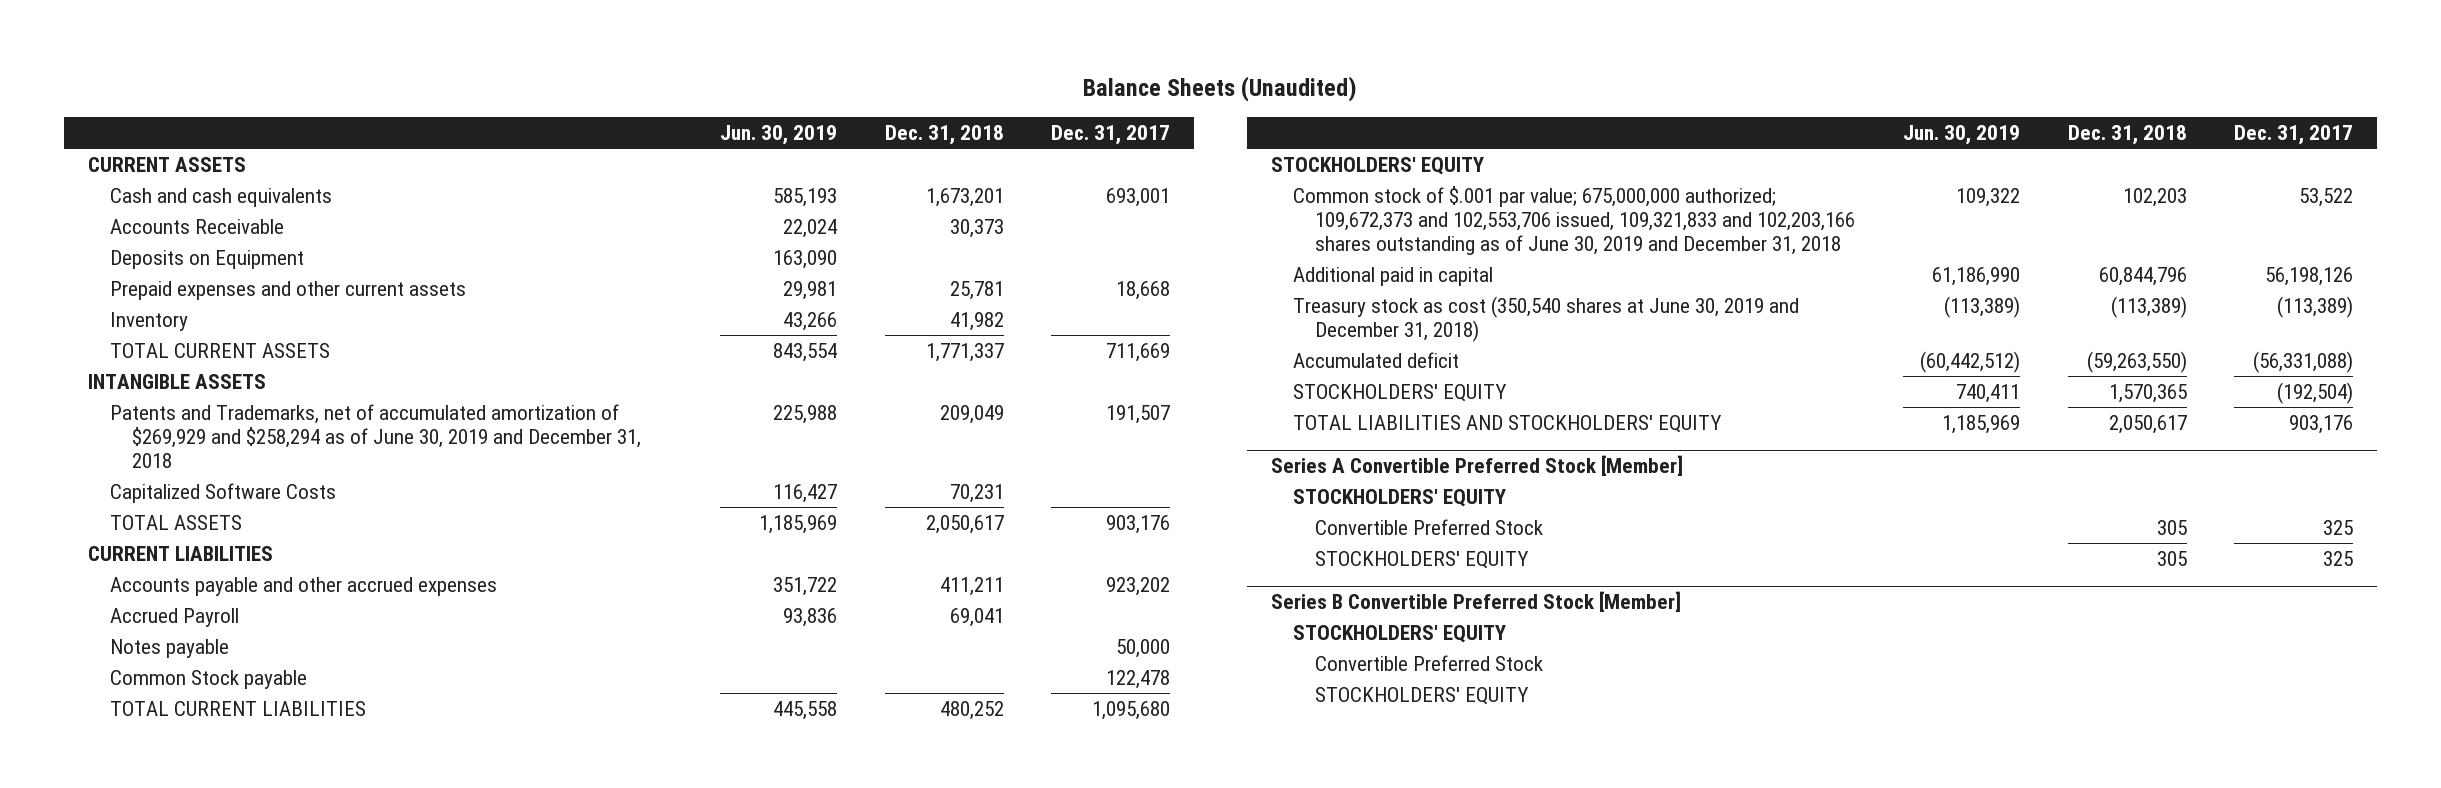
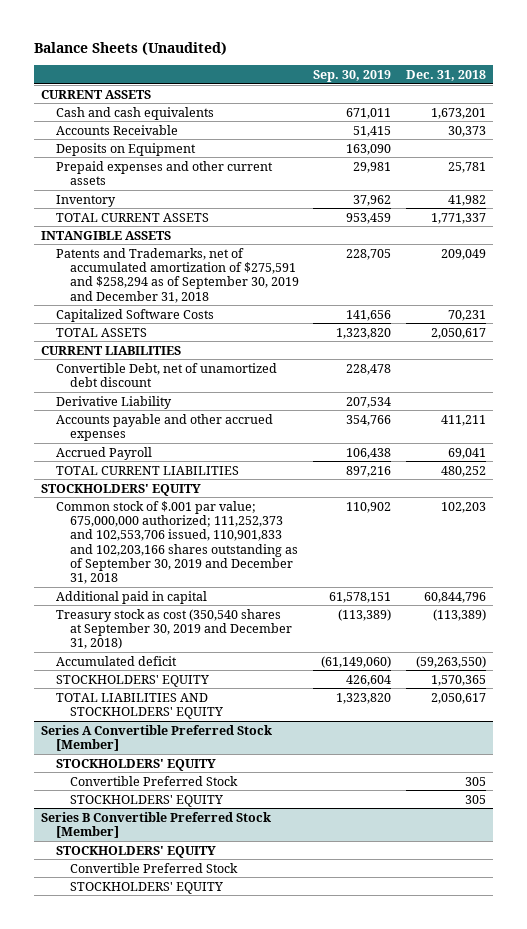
[720,125,838,146] Jun. 30, 2019 -> none
[1051,125,1171,146] Dec. 31, 2017 -> none
none -> [313,70,392,83] Sep. 30, 2019
[109,403,642,469] Patents and Trademarks, net of accumulated amortization of $269,929 and $258,294 as of June 30, 2019 and December 31, 2018 -> [55,247,299,303] Patents and Trademarks, net of accumulated amortization of $275,591 and $258,294 as of September 30, 2019 and December 31, 2018
none -> [55,362,277,387] Convertible Debt, net of unamortized debt discount
none -> [55,395,172,409] Derivative Liability
[109,638,229,658] Notes payable -> none
[109,669,307,689] Common Stock payable -> none
[1292,185,1856,256] Common stock of $.001 par value; 675,000,000 authorized; 109,672,373 and 102,553,706 issued, 109,321,833 and 102,203,166 shares outstanding as of June 30, 2019 and December 31, 2018 -> [55,500,298,585] Common stock of $.001 par value; 675,000,000 authorized; 111,252,373 and 102,553,706 issued, 110,901,833 and 102,203,166 shares outstanding as of September 30, 2019 and December 31, 2018
[1292,295,1799,343] Treasury stock as cost (350,540 shares at June 30, 2019 and December 31, 2018) -> [55,608,292,650] Treasury stock as cost (350,540 shares at September 30, 2019 and December 31, 2018)

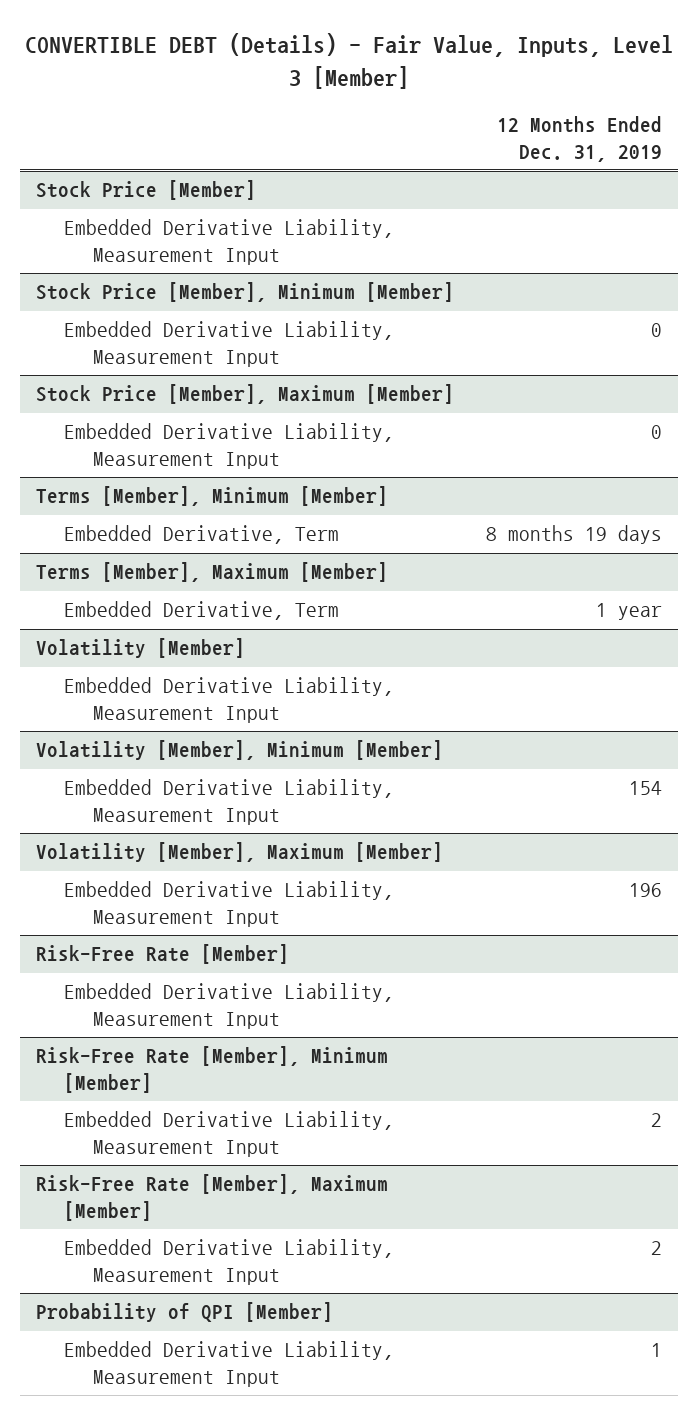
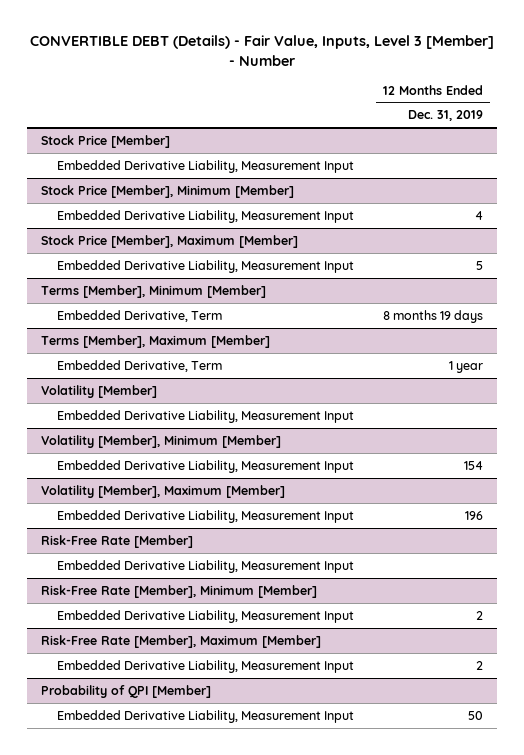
[25,33,674,89] CONVERTIBLE DEBT (Details) - Fair Value, Inputs, Level 3 [Member] -> [29,35,494,66] CONVERTIBLE DEBT (Details) - Fair Value, Inputs, Level 3 [Member] - Number
[651,323,663,338] 0 -> [475,210,484,220] 4
[651,425,663,440] 0 -> [476,260,484,270] 5
[651,1343,663,1358] 1 -> [468,710,484,720] 50

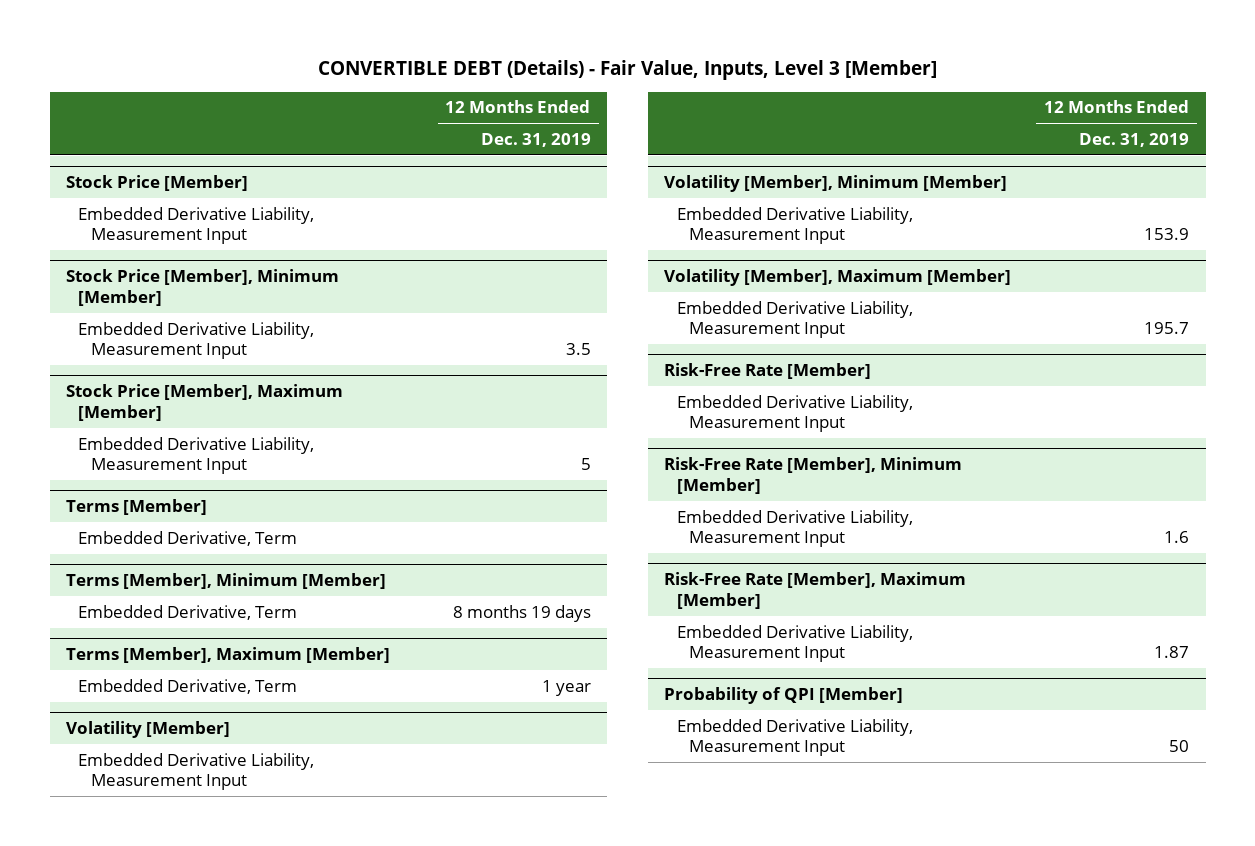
[29,35,494,66] CONVERTIBLE DEBT (Details) - Fair Value, Inputs, Level 3 [Member] - Number -> [317,60,937,81] CONVERTIBLE DEBT (Details) - Fair Value, Inputs, Level 3 [Member]
[475,210,484,220] 4 -> [565,343,591,356] 3.5
none -> [65,498,207,515] Terms [Member]
none -> [78,530,298,546] Embedded Derivative, Term
[464,460,484,470] 154 -> [1144,228,1190,241] 153.9
[465,510,484,520] 196 -> [1144,322,1190,335] 195.7
[476,610,484,620] 2 -> [1164,531,1190,544] 1.6
[476,660,484,670] 2 -> [1154,646,1190,659] 1.87

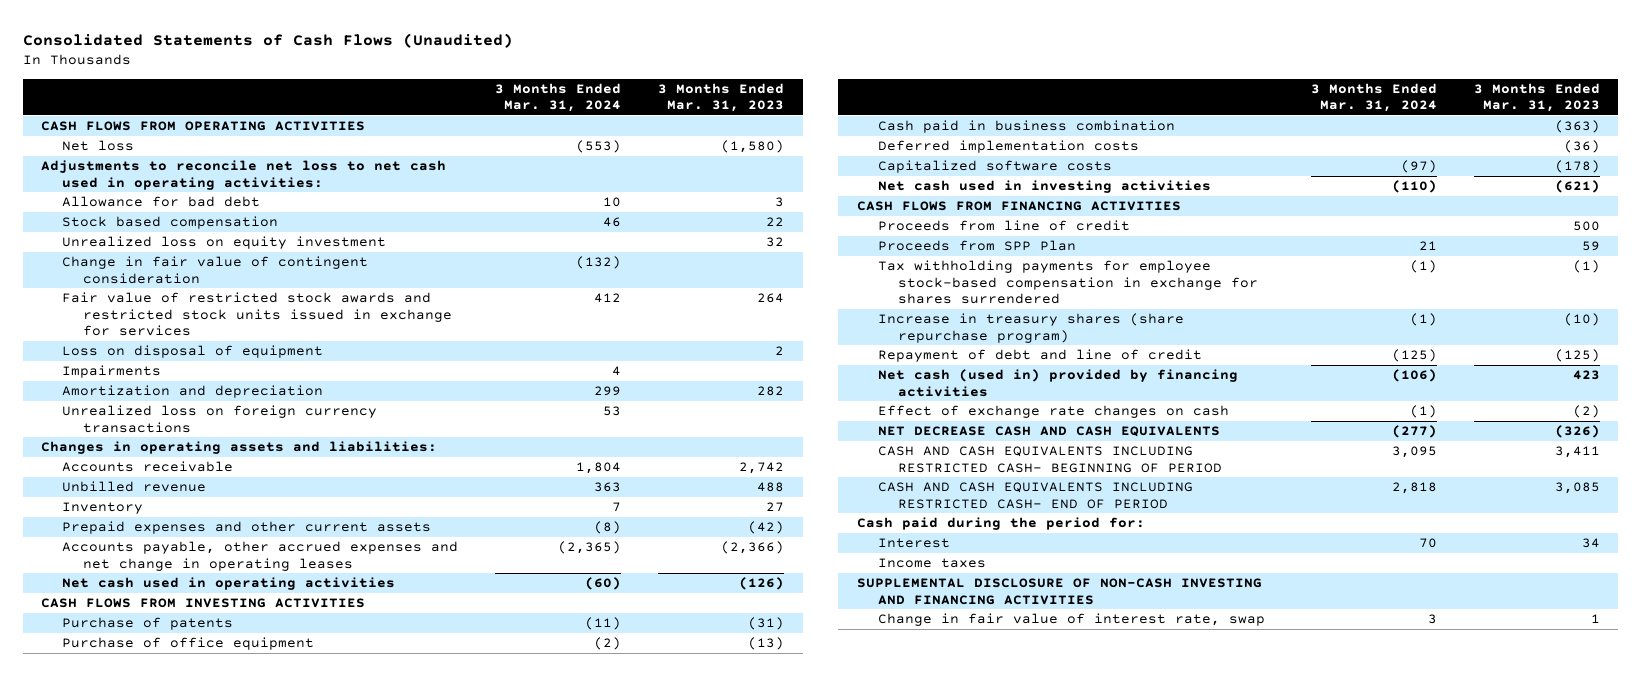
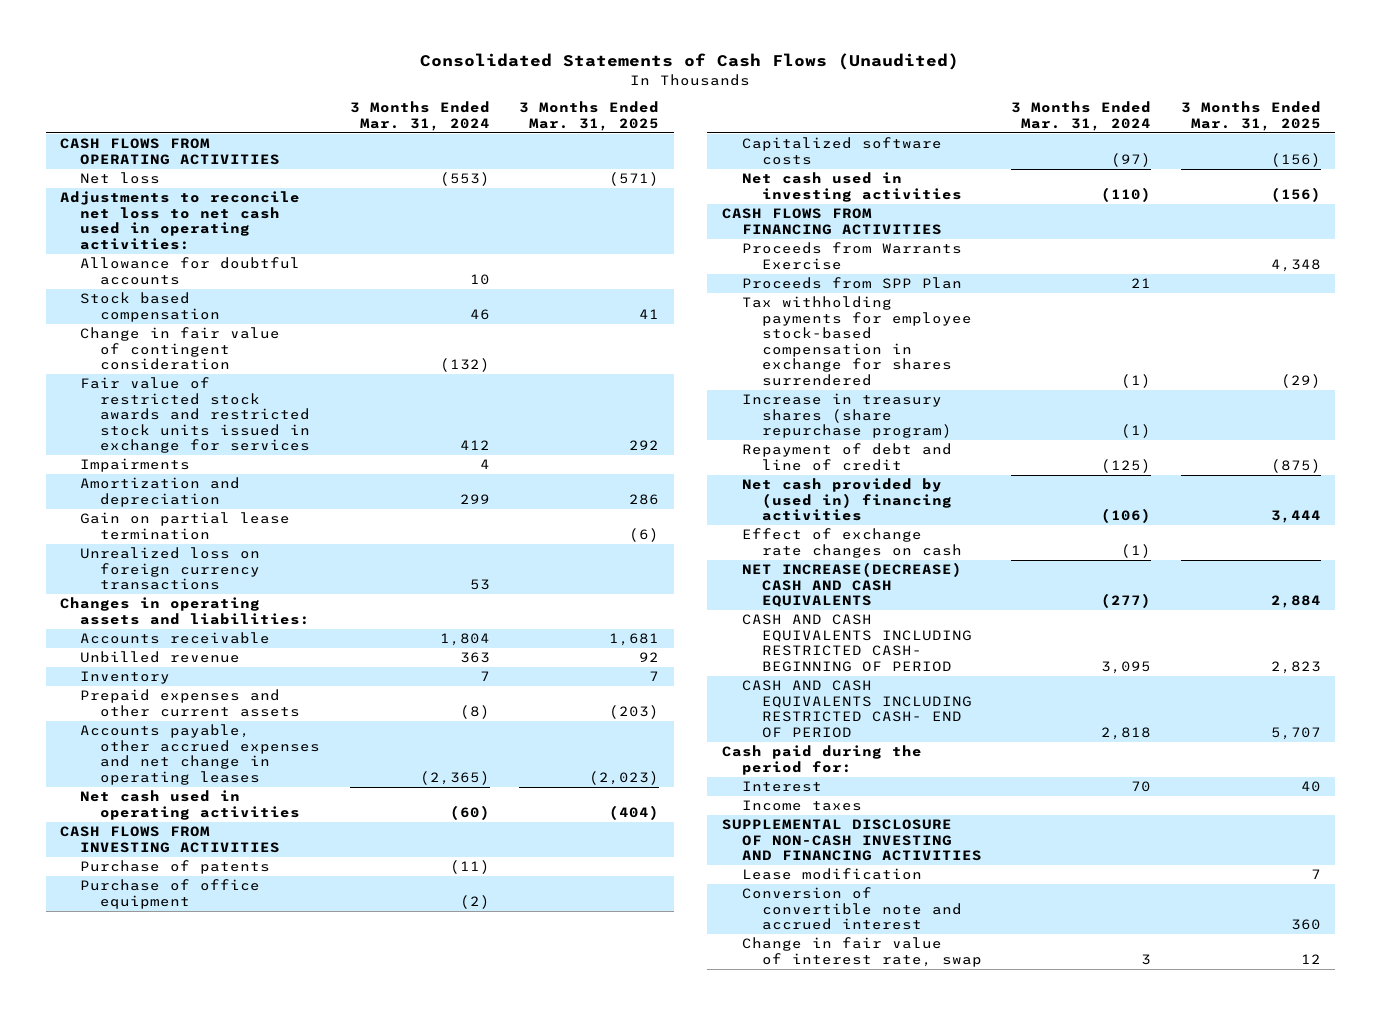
[658,82,785,113] 3 Months Ended Mar. 31, 2023 -> none
none -> [518,101,659,131] 3 Months Ended Mar. 31, 2025
[62,196,261,208] Allowance for bad debt -> [80,257,301,285] Allowance for doubtful accounts
[62,236,387,250] Unrealized loss on equity investment -> none
[62,345,324,359] Loss on disposal of equipment -> none
none -> [80,512,291,540] Gain on partial lease termination
[877,120,1175,134] Cash paid in business combination -> none
[877,140,1139,154] Deferred implementation costs -> none
[877,220,1130,232] Proceeds from line of credit -> none
none -> [741,242,962,270] Proceeds from Warrants Exercise
[877,369,1238,397] Net cash (used in) provided by financing activities -> [741,478,952,522] Net cash provided by (used in) financing activities
[877,426,1220,438] NET DECREASE CASH AND CASH EQUIVALENTS -> [741,562,962,608] NET INCREASE(DECREASE) CASH AND CASH EQUIVALENTS
none -> [741,868,922,881] Lease modification
none -> [741,887,962,931] Conversion of convertible note and accrued interest

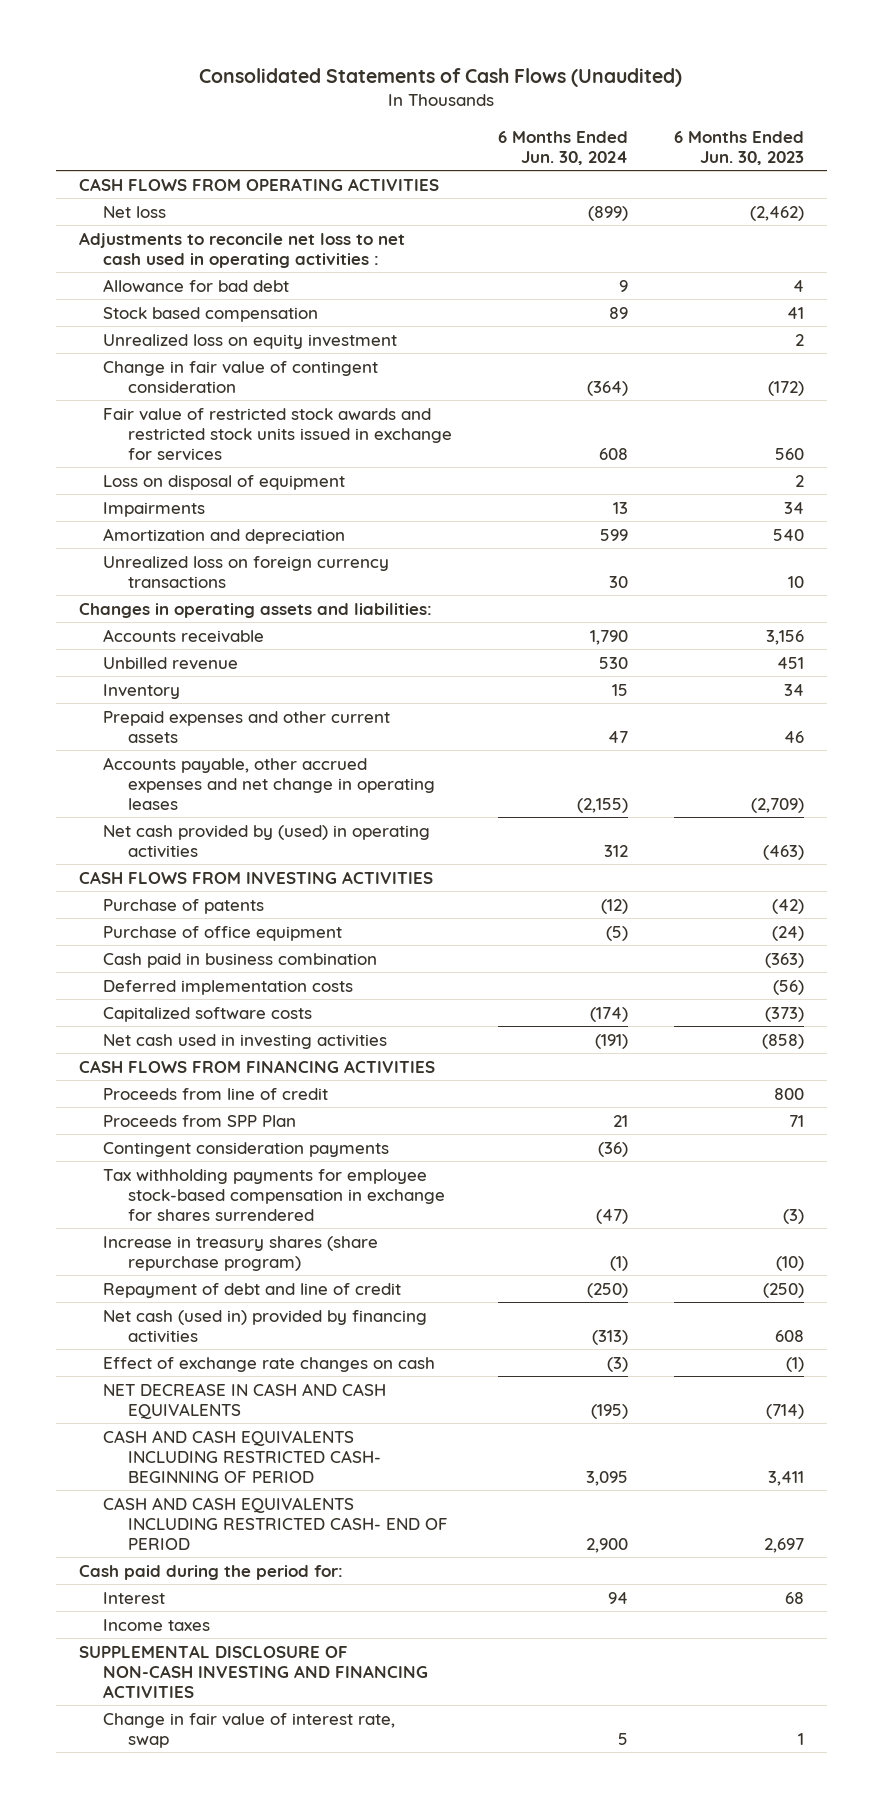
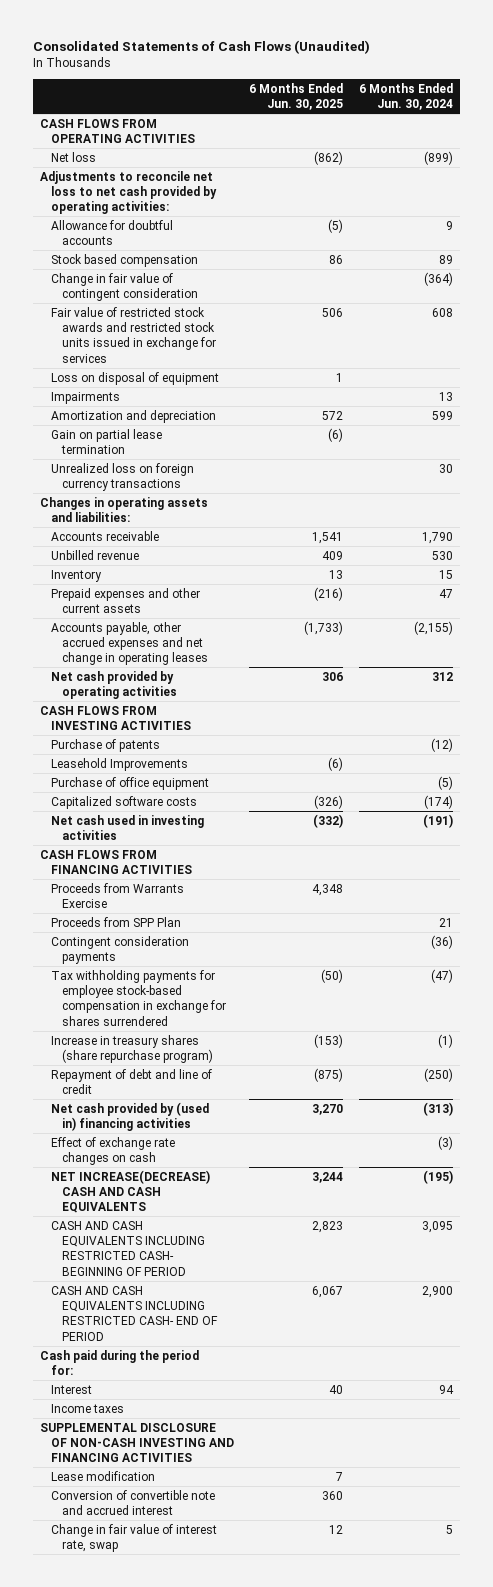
[673,130,804,165] 6 Months Ended Jun. 30, 2023 -> none
none -> [249,82,344,111] 6 Months Ended Jun. 30, 2025
[78,231,405,268] Adjustments to reconcile net loss to net cash used in operating activities : -> [40,170,217,215] Adjustments to reconcile net loss to net cash provided by operating activities:
[103,278,290,292] Allowance for bad debt -> [50,219,173,245] Allowance for doubtful accounts
[103,333,398,349] Unrealized loss on equity investment -> none
none -> [50,428,162,454] Gain on partial lease termination
[103,824,431,858] Net cash provided by (used) in operating activities -> [50,670,177,699] Net cash provided by operating activities
none -> [50,757,188,771] Leasehold Improvements
[103,952,378,968] Cash paid in business combination -> none
[103,979,354,995] Deferred implementation costs -> none
[103,1087,329,1100] Proceeds from line of credit -> none
none -> [50,882,184,908] Proceeds from Warrants Exercise
[103,1309,428,1343] Net cash (used in) provided by financing activities -> [50,1101,209,1131] Net cash provided by (used in) financing activities
[103,1382,387,1419] NET DECREASE IN CASH AND CASH EQUIVALENTS -> [50,1169,210,1214] NET INCREASE(DECREASE) CASH AND CASH EQUIVALENTS
none -> [50,1470,155,1481] Lease modification
none -> [50,1489,215,1515] Conversion of convertible note and accrued interest

